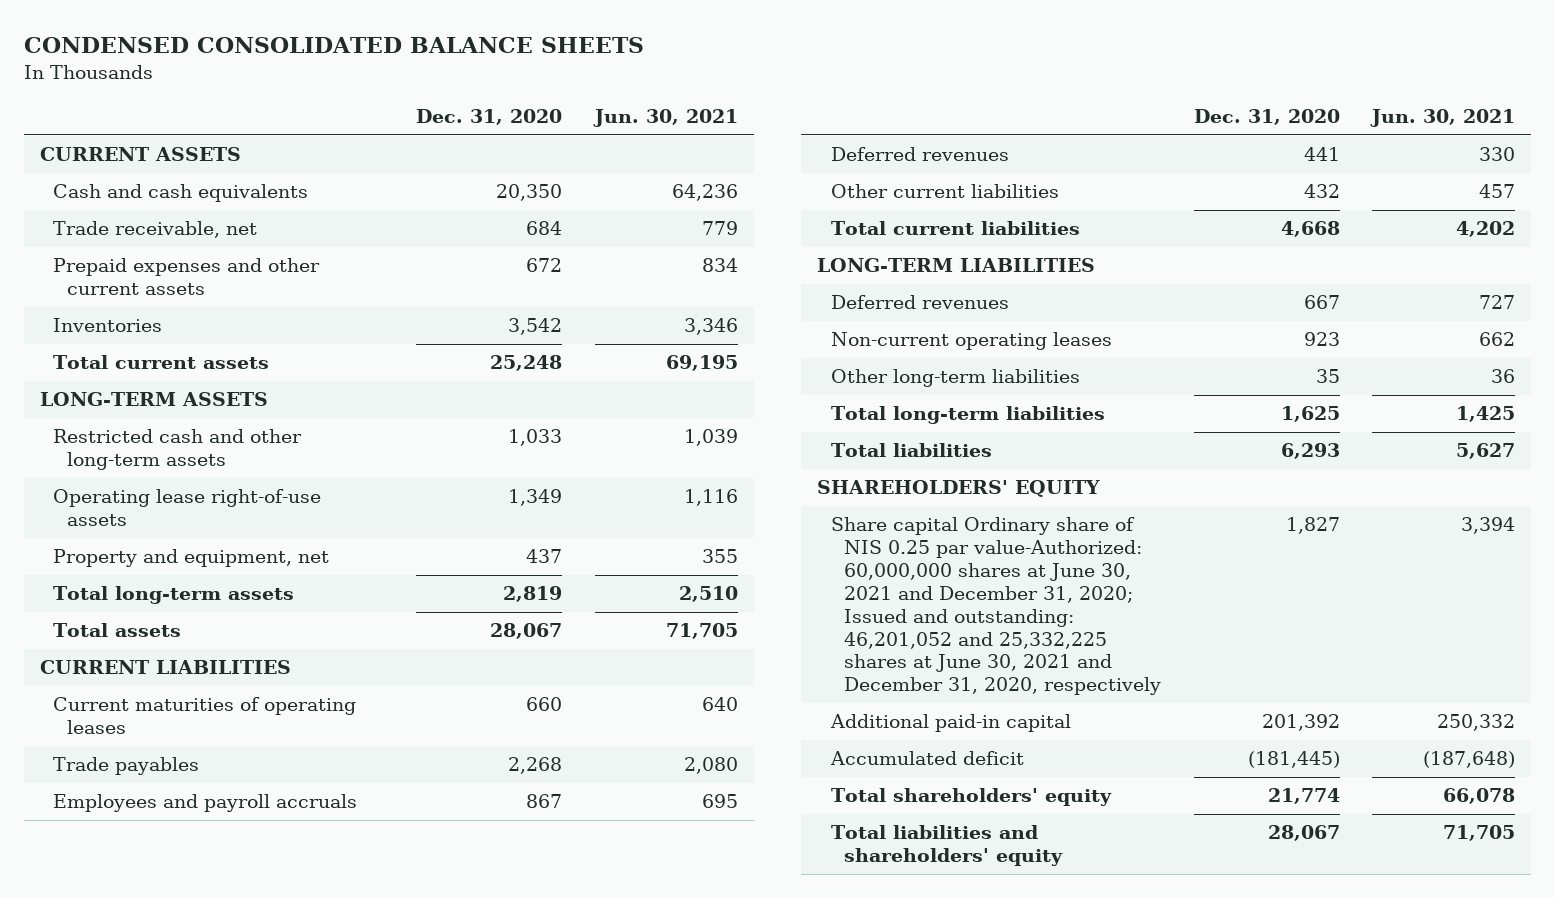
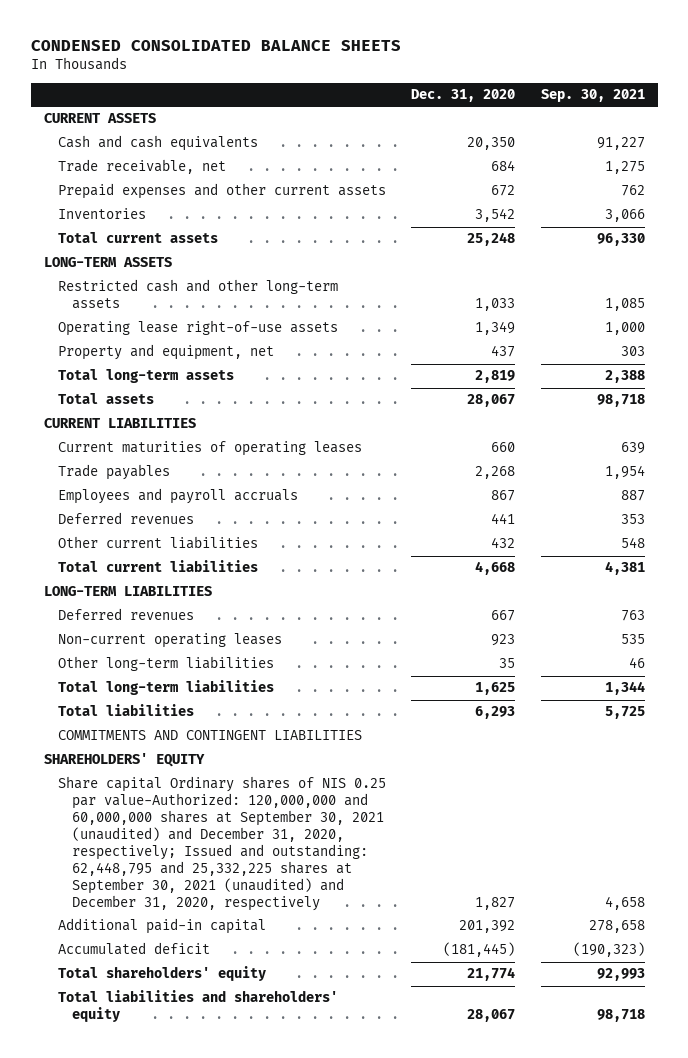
[592,109,738,128] Jun. 30, 2021 -> none
none -> [540,89,645,103] Sep. 30, 2021
none -> [57,730,362,741] COMMITMENTS AND CONTINGENT LIABILITIES
[830,517,1162,696] Share capital Ordinary share of NIS 0.25 par value-Authorized: 60,000,000 shares at June 30, 2021 and December 31, 2020; Issued and outstanding: 46,201,052 and 25,332,225 shares at June 30, 2021 and December 31, 2020, respectively -> [57,776,386,912] Share capital Ordinary shares of NIS 0.25 par value-Authorized: 120,000,000 and 60,000,000 shares at September 30, 2021 (unaudited) and December 31, 2020, respectively; Issued and outstanding: 62,448,795 and 25,332,225 shares at September 30, 2021 (unaudited) and December 31, 2020, respectively

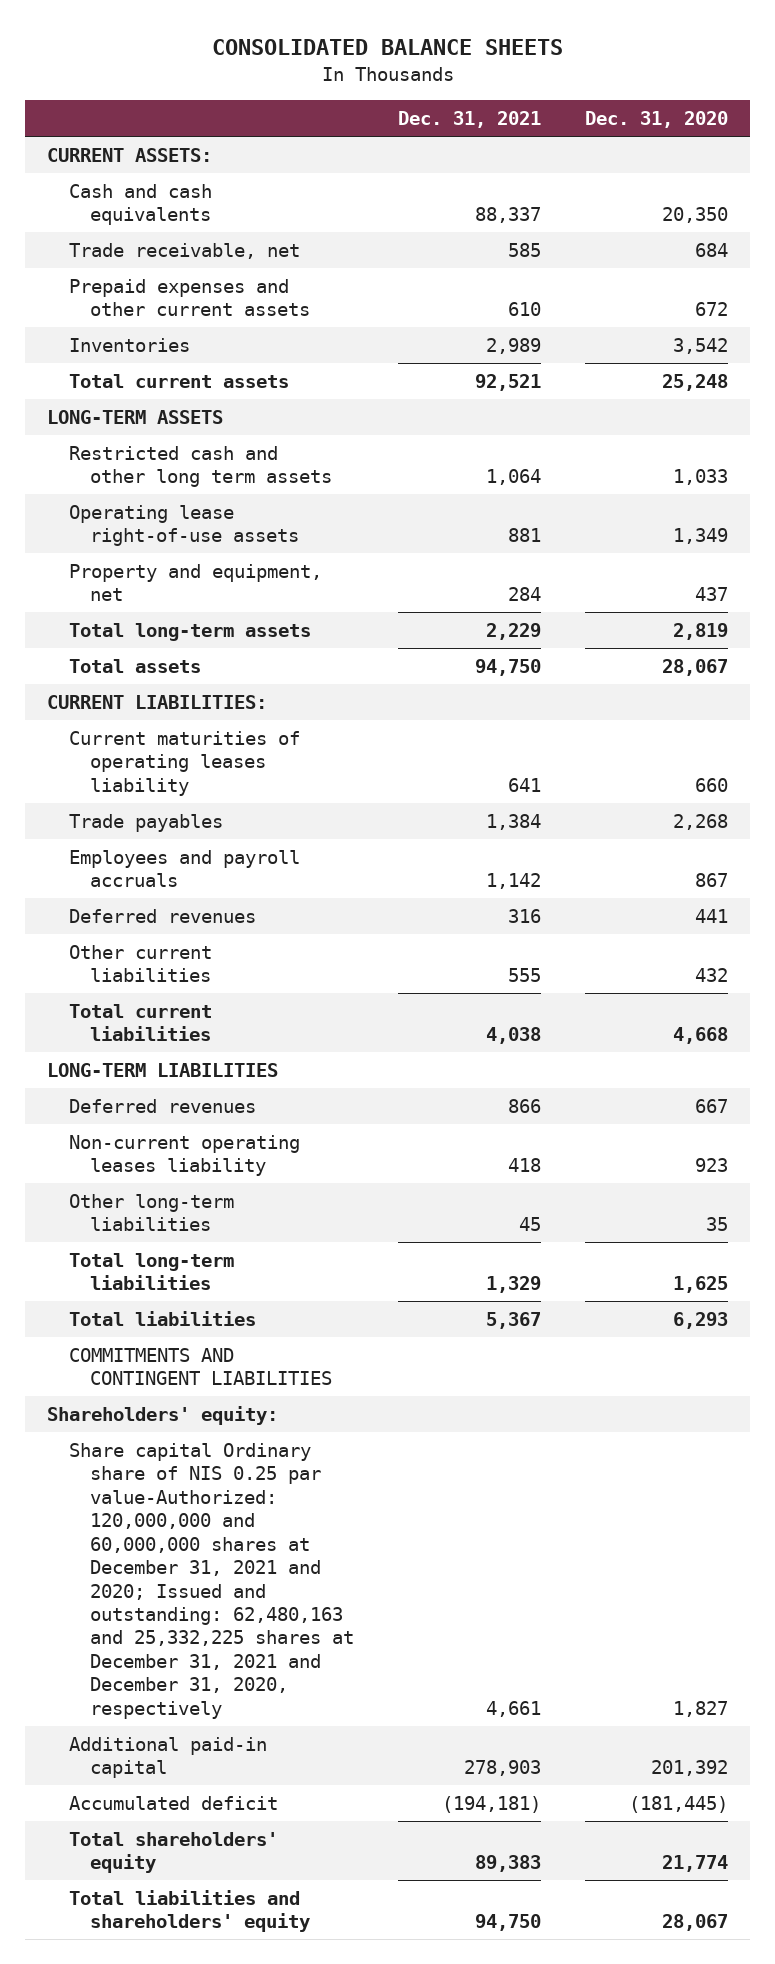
[30,40,401,52] CONDENSED CONSOLIDATED BALANCE SHEETS -> [211,39,563,56] CONSOLIDATED BALANCE SHEETS
[540,89,645,103] Sep. 30, 2021 -> none
none -> [397,111,541,129] Dec. 31, 2021
[43,113,156,124] CURRENT ASSETS -> [47,147,213,162] CURRENT ASSETS:
[57,279,338,310] Restricted cash and other long-term assets -> [68,445,332,488] Restricted cash and other long term assets
[43,418,196,429] CURRENT LIABILITIES -> [47,694,268,709] CURRENT LIABILITIES:
[57,441,362,457] Current maturities of operating leases -> [68,730,300,796] Current maturities of operating leases liability
[57,633,282,649] Non-current operating leases -> [68,1134,300,1177] Non-current operating leases liability
[43,753,205,768] SHAREHOLDERS' EQUITY -> [47,1405,279,1425] Shareholders' equity:
[57,776,386,912] Share capital Ordinary shares of NIS 0.25 par value-Authorized: 120,000,000 and 60,000,000 shares at September 30, 2021 (unaudited) and December 31, 2020, respectively; Issued and outstanding: 62,448,795 and 25,332,225 shares at September 30, 2021 (unaudited) and December 31, 2020, respectively -> [68,1442,354,1719] Share capital Ordinary share of NIS 0.25 par value-Authorized: 120,000,000 and 60,000,000 shares at December 31, 2021 and 2020; Issued and outstanding: 62,480,163 and 25,332,225 shares at December 31, 2021 and December 31, 2020, respectively

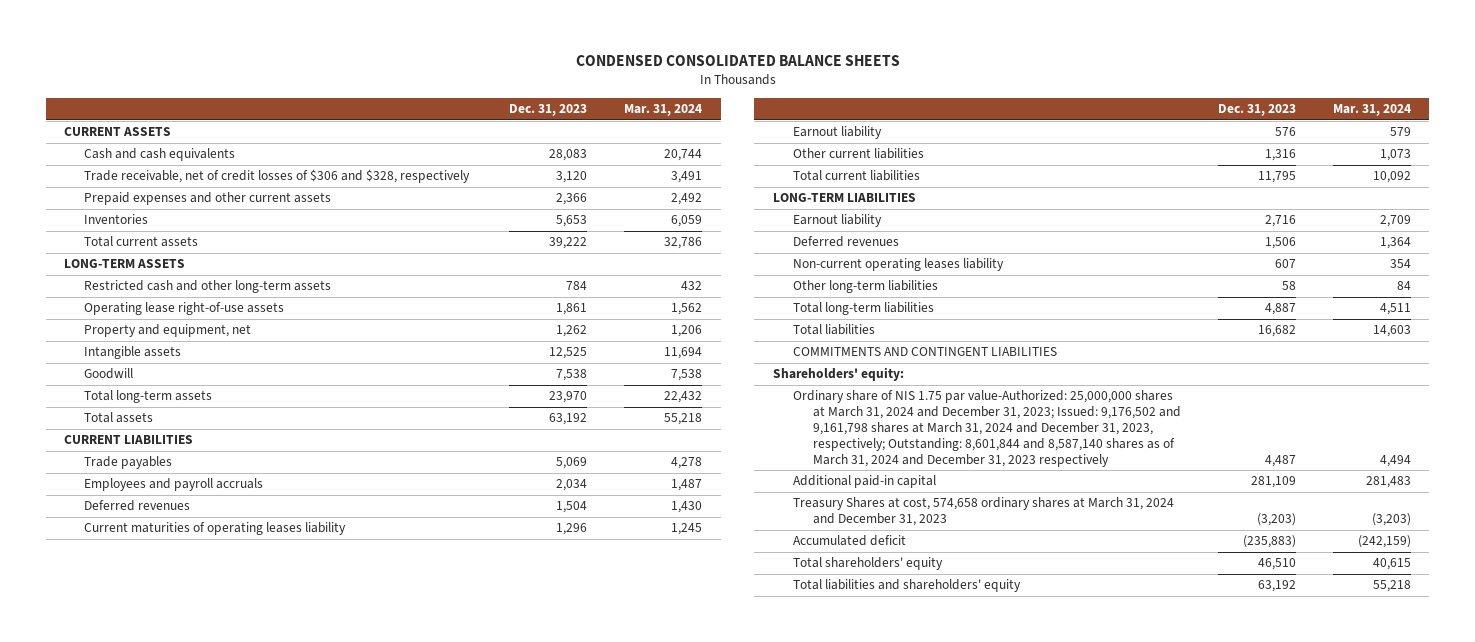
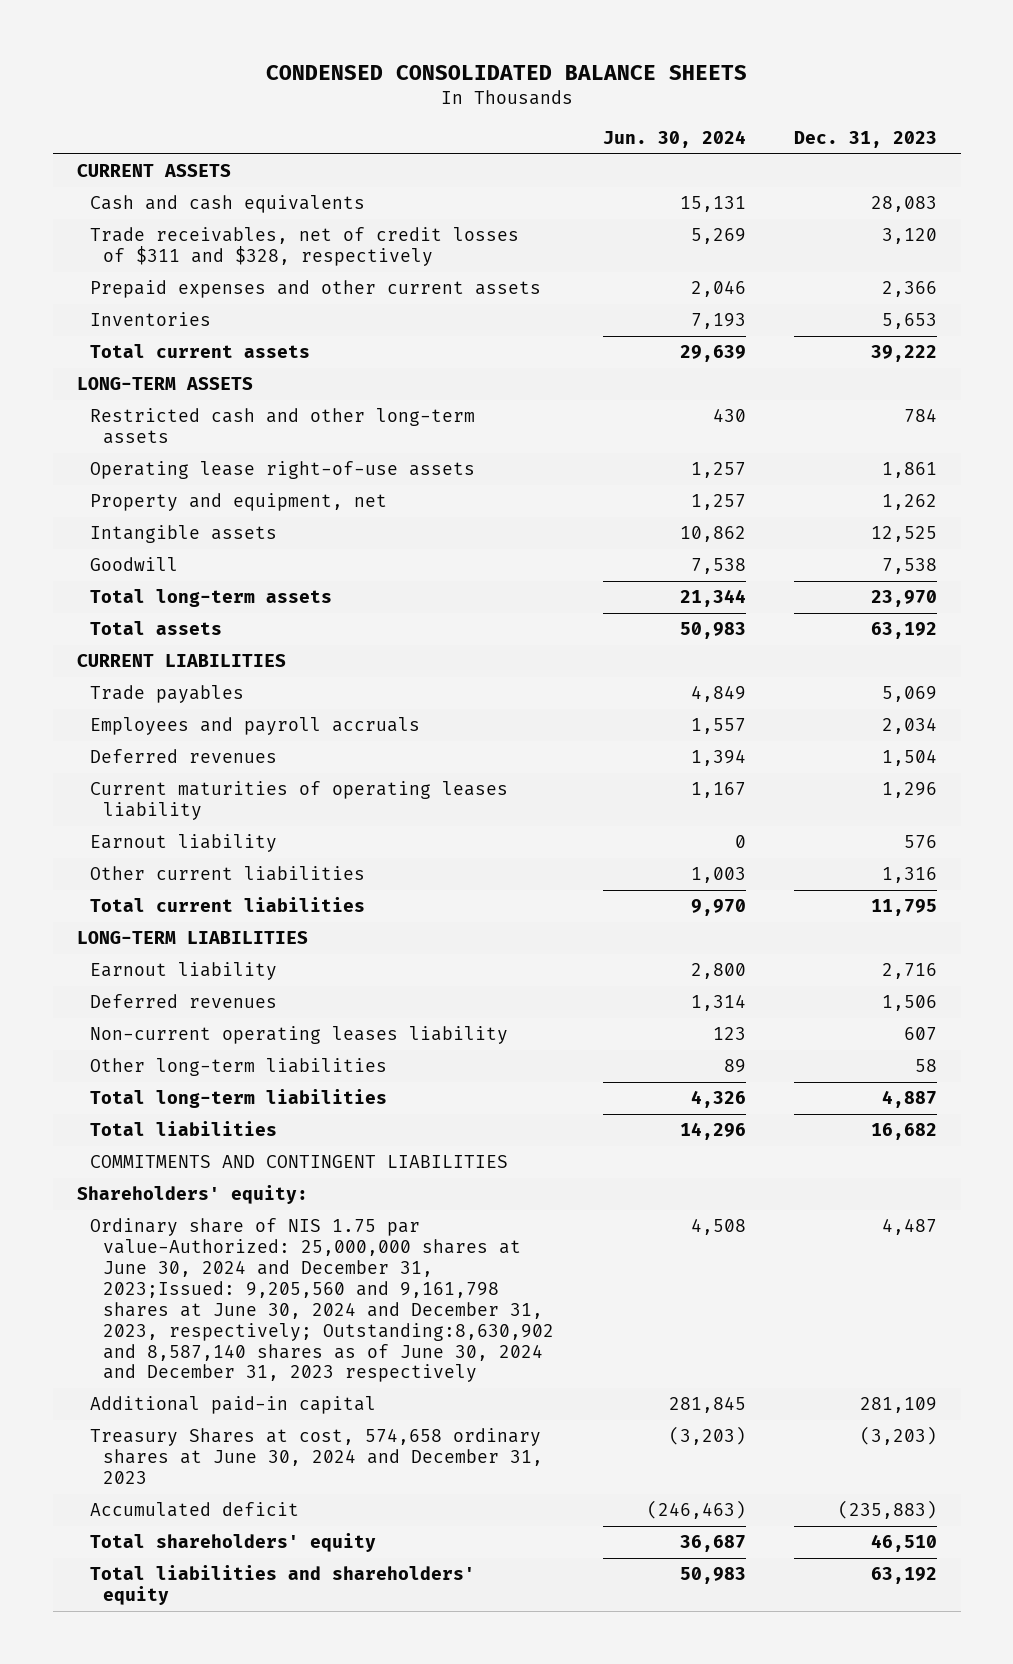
[624,104,703,117] Mar. 31, 2024 -> none
none -> [602,129,746,148] Jun. 30, 2024
[84,169,471,184] Trade receivable, net of credit losses of $306 and $328, respectively -> [90,227,520,267] Trade receivables, net of credit losses of $311 and $328, respectively
[792,390,1181,467] Ordinary share of NIS 1.75 par value-Authorized: 25,000,000 shares at March 31, 2024 and December 31, 2023; Issued: 9,176,502 and 9,161,798 shares at March 31, 2024 and December 31, 2023, respectively; Outstanding: 8,601,844 and 8,587,140 shares as of March 31, 2024 and December 31, 2023 respectively -> [90,1218,555,1383] Ordinary share of NIS 1.75 par value-Authorized: 25,000,000 shares at June 30, 2024 and December 31, 2023;Issued: 9,205,560 and 9,161,798 shares at June 30, 2024 and December 31, 2023, respectively; Outstanding:8,630,902 and 8,587,140 shares as of June 30, 2024 and December 31, 2023 respectively
[792,497,1174,527] Treasury Shares at cost, 574,658 ordinary shares at March 31, 2024 and December 31, 2023 -> [90,1428,544,1484] Treasury Shares at cost, 574,658 ordinary shares at June 30, 2024 and December 31, 2023

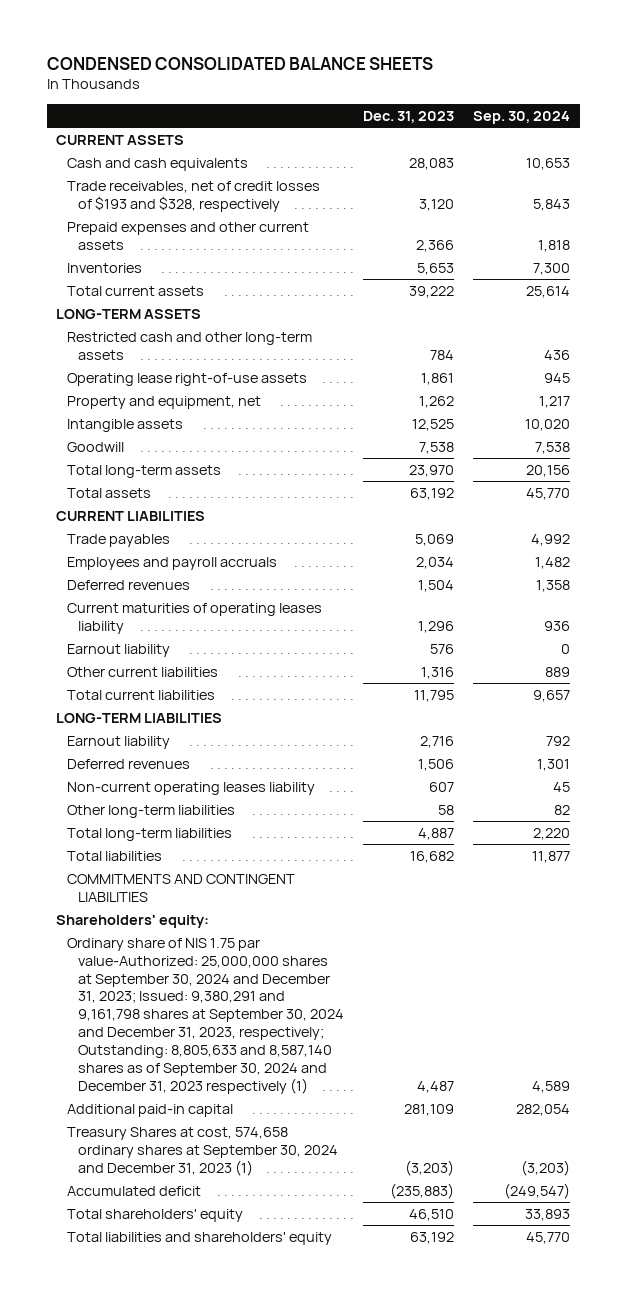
[602,129,746,148] Jun. 30, 2024 -> none
none -> [473,110,571,124] Sep. 30, 2024
[90,227,520,267] Trade receivables, net of credit losses of $311 and $328, respectively -> [67,180,321,212] Trade receivables, net of credit losses of $193 and $328, respectively
[90,1218,555,1383] Ordinary share of NIS 1.75 par value-Authorized: 25,000,000 shares at June 30, 2024 and December 31, 2023;Issued: 9,205,560 and 9,161,798 shares at June 30, 2024 and December 31, 2023, respectively; Outstanding:8,630,902 and 8,587,140 shares as of June 30, 2024 and December 31, 2023 respectively -> [67,937,345,1094] Ordinary share of NIS 1.75 par value-Authorized: 25,000,000 shares at September 30, 2024 and December 31, 2023; Issued: 9,380,291 and 9,161,798 shares at September 30, 2024 and December 31, 2023, respectively; Outstanding: 8,805,633 and 8,587,140 shares as of September 30, 2024 and December 31, 2023 respectively (1)
[90,1428,544,1484] Treasury Shares at cost, 574,658 ordinary shares at June 30, 2024 and December 31, 2023 -> [67,1126,339,1176] Treasury Shares at cost, 574,658 ordinary shares at September 30, 2024 and December 31, 2023 (1)

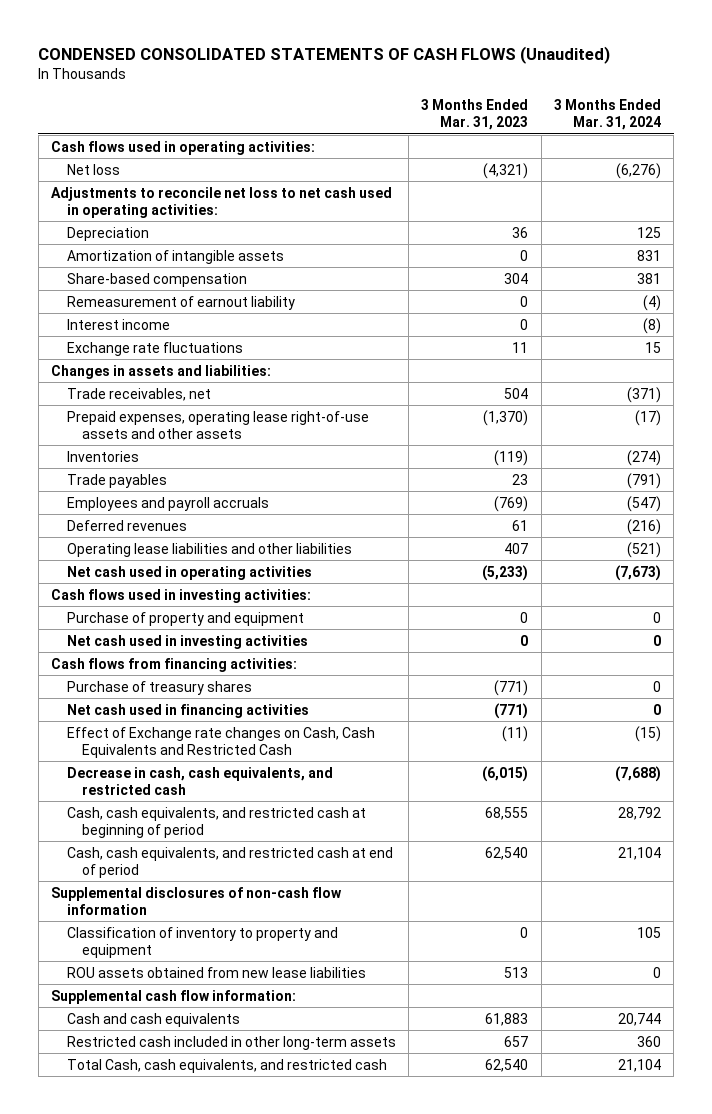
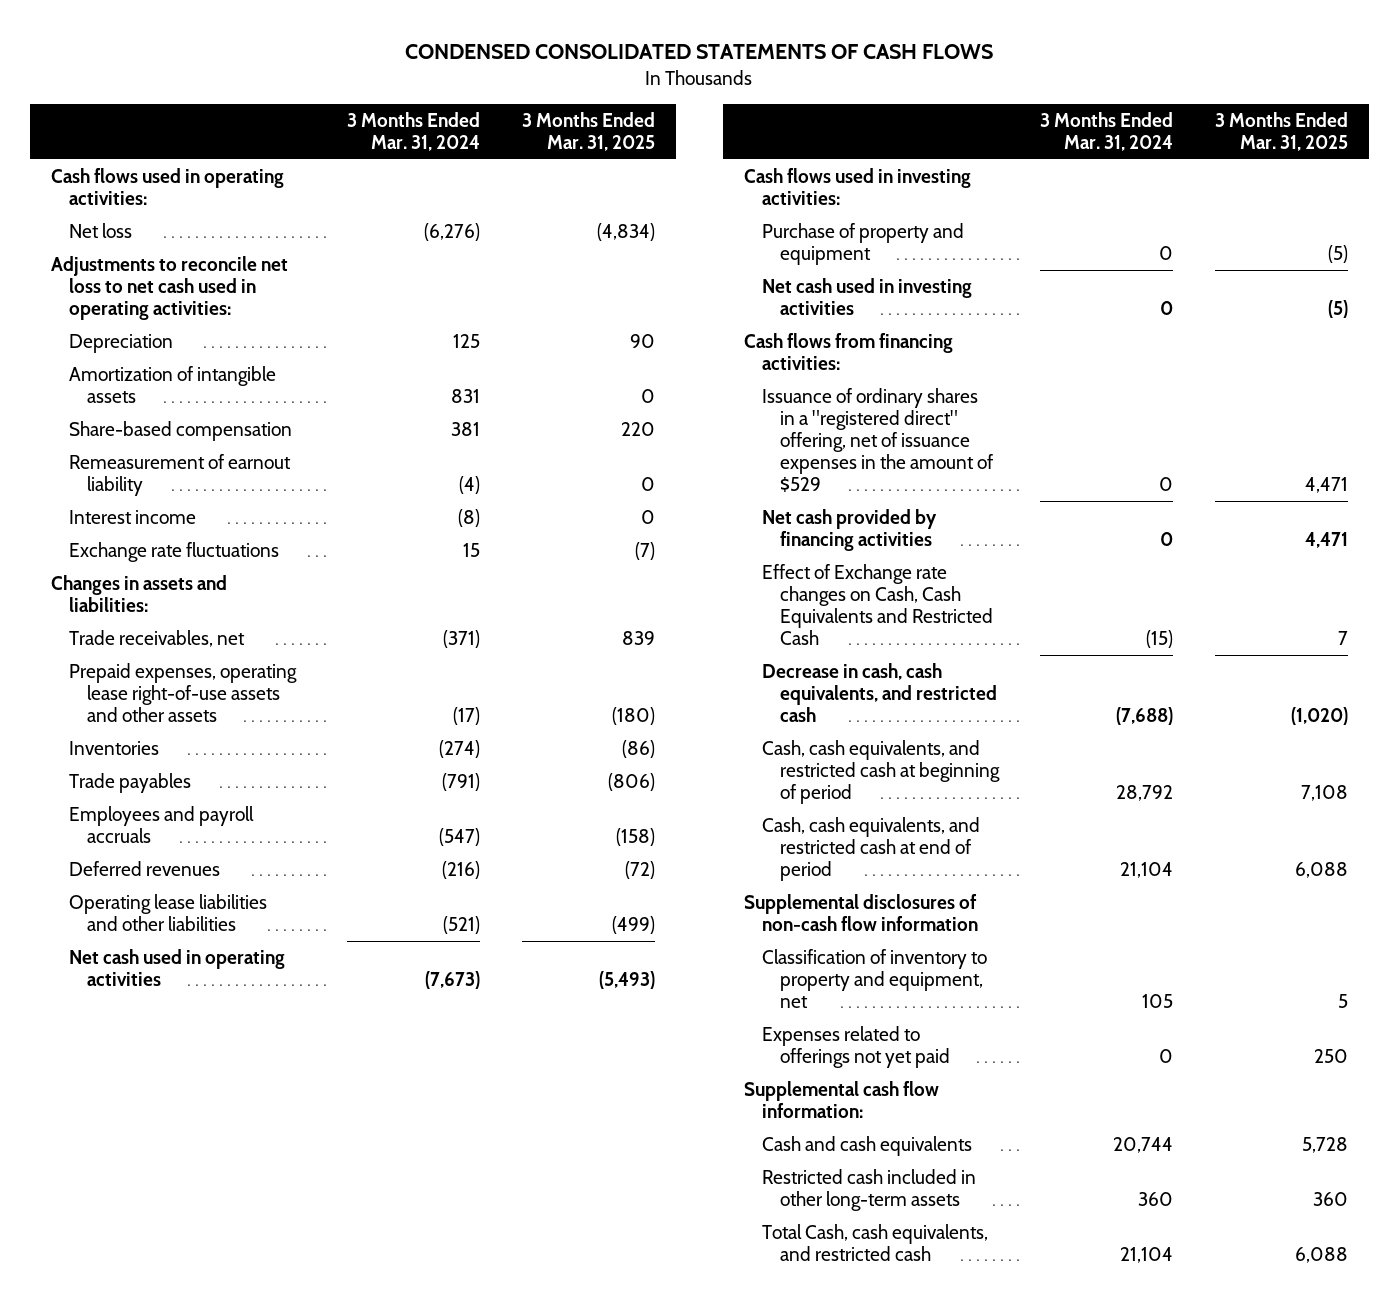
[38,45,611,64] CONDENSED CONSOLIDATED STATEMENTS OF CASH FLOWS (Unaudited) -> [405,44,994,60] CONDENSED CONSOLIDATED STATEMENTS OF CASH FLOWS
[421,98,529,130] 3 Months Ended Mar. 31, 2023 -> none
none -> [522,111,656,151] 3 Months Ended Mar. 31, 2025
[66,680,252,695] Purchase of treasury shares -> none
none -> [761,388,994,492] Issuance of ordinary shares in a "registered direct" offering, net of issuance expenses in the amount of $529
[66,703,309,718] Net cash used in financing activities -> [761,509,937,552] Net cash provided by financing activities
[66,966,366,978] ROU assets obtained from new lease liabilities -> none
[66,926,338,958] Classification of inventory to property and equipment -> [761,949,987,1009] Classification of inventory to property and equipment, net
none -> [761,1026,950,1069] Expenses related to offerings not yet paid

